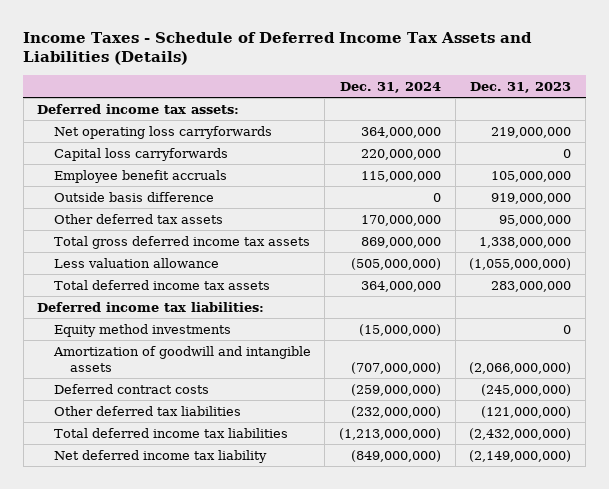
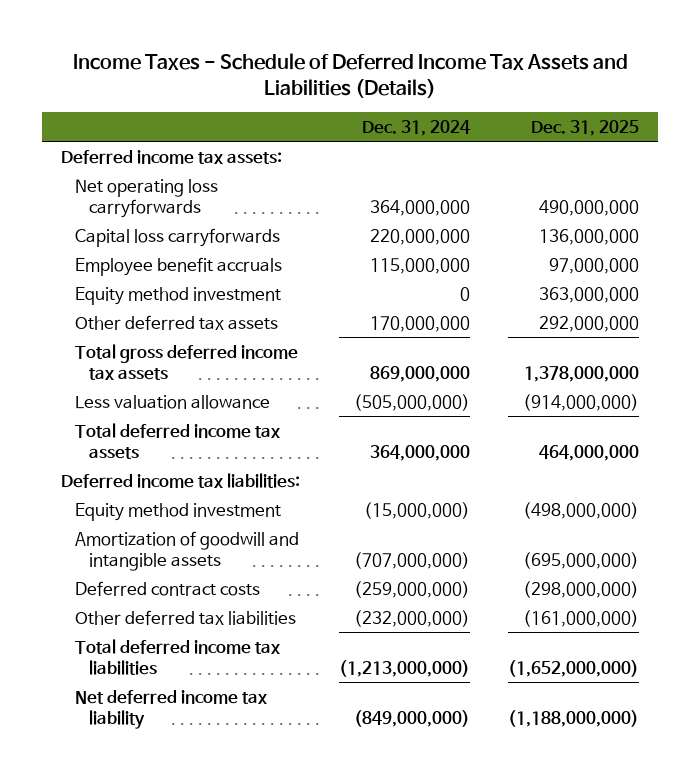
[470,81,572,93] Dec. 31, 2023 -> none
none -> [531,120,640,137] Dec. 31, 2025
[53,191,214,202] Outside basis difference -> none
none -> [75,286,282,305] Equity method investment
[53,323,231,337] Equity method investments -> [75,502,282,521] Equity method investment

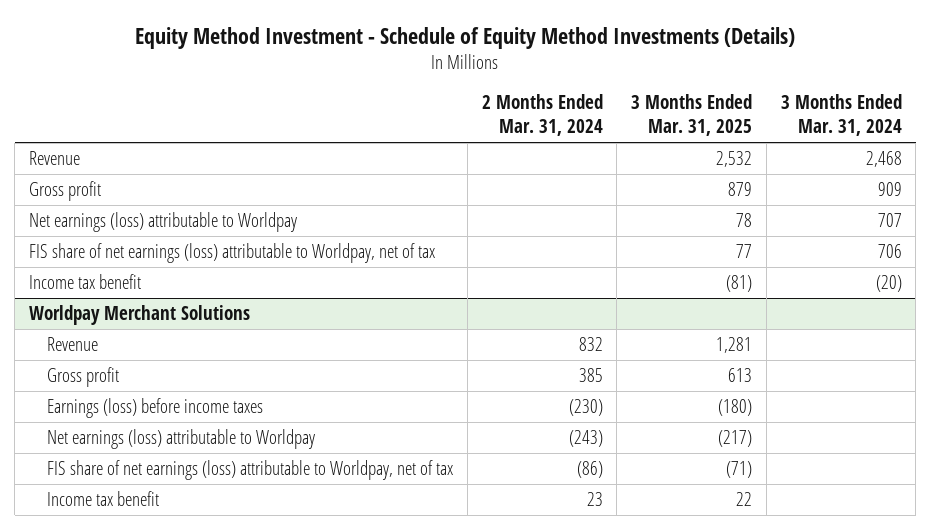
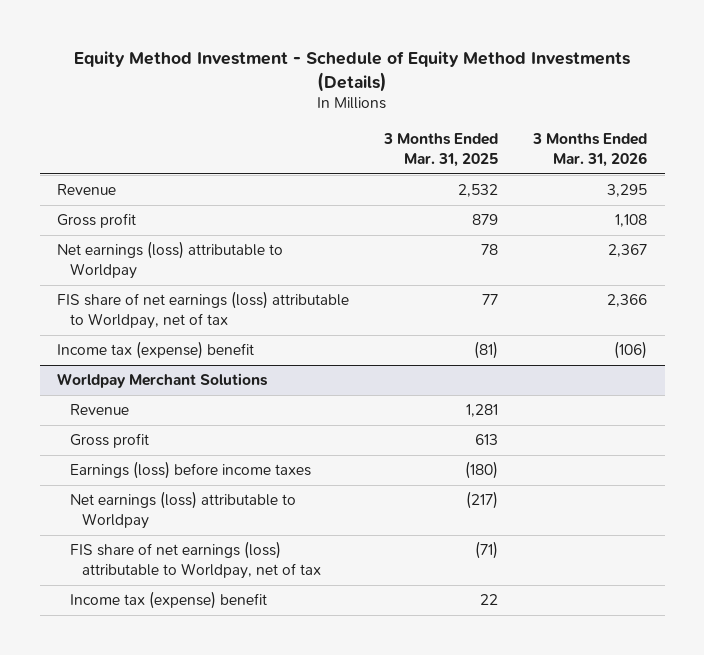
[481,94,603,137] 2 Months Ended Mar. 31, 2024 -> none
[780,94,902,137] 3 Months Ended Mar. 31, 2024 -> none
none -> [532,133,648,167] 3 Months Ended Mar. 31, 2026
[29,274,142,290] Income tax benefit -> [57,341,255,360] Income tax (expense) benefit
[47,491,160,507] Income tax benefit -> [69,591,267,610] Income tax (expense) benefit

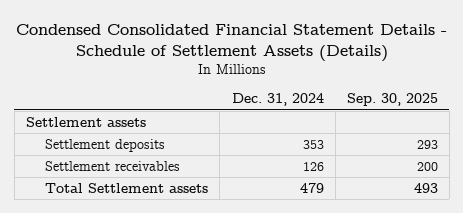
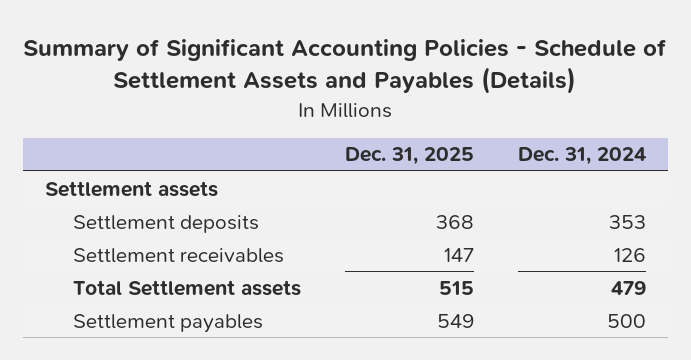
[15,24,447,63] Condensed Consolidated Financial Statement Details - Schedule of Settlement Assets (Details) -> [23,38,668,95] Summary of Significant Accounting Policies - Schedule of Settlement Assets and Payables (Details)
[346,93,438,107] Sep. 30, 2025 -> none
none -> [345,147,475,166] Dec. 31, 2025
none -> [73,313,264,333] Settlement payables

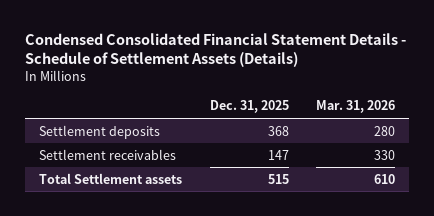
[23,38,668,95] Summary of Significant Accounting Policies - Schedule of Settlement Assets and Payables (Details) -> [25,32,407,68] Condensed Consolidated Financial Statement Details - Schedule of Settlement Assets (Details)
[518,147,647,166] Dec. 31, 2024 -> none
none -> [316,100,396,114] Mar. 31, 2026
[44,180,218,197] Settlement assets -> none
[73,313,264,333] Settlement payables -> none

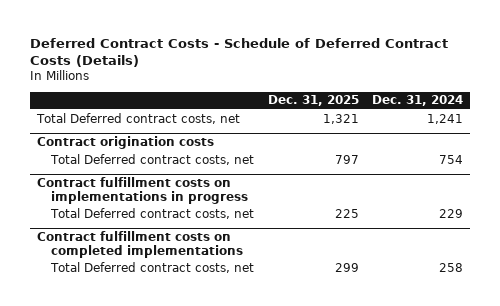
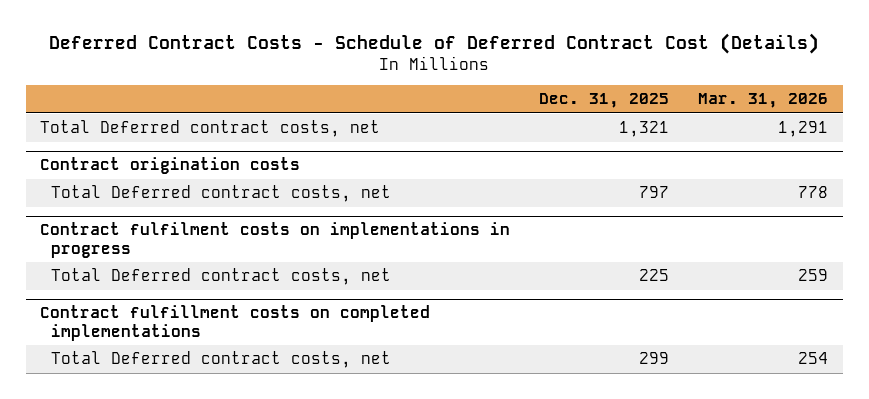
[30,37,449,68] Deferred Contract Costs - Schedule of Deferred Contract Costs (Details) -> [49,33,820,55] Deferred Contract Costs - Schedule of Deferred Contract Cost (Details)
[372,95,464,107] Dec. 31, 2024 -> none
none -> [698,93,829,109] Mar. 31, 2026
[36,177,249,204] Contract fulfillment costs on implementations in progress -> [40,222,511,258] Contract fulfilment costs on implementations in progress

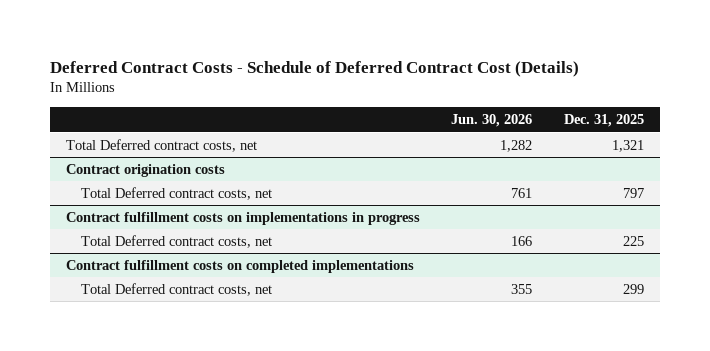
[698,93,829,109] Mar. 31, 2026 -> none
none -> [451,114,533,128] Jun. 30, 2026
[40,222,511,258] Contract fulfilment costs on implementations in progress -> [65,211,420,225] Contract fulfillment costs on implementations in progress

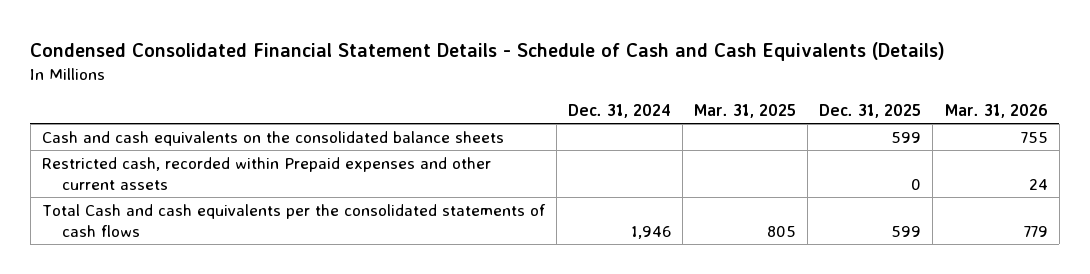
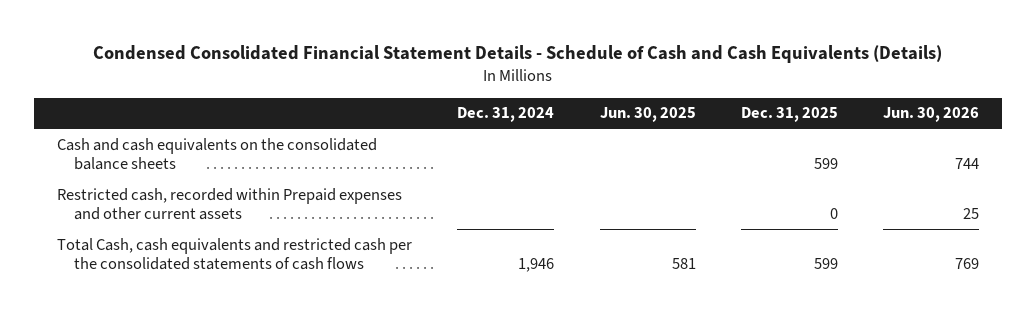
[694,104,797,119] Mar. 31, 2025 -> none
[944,104,1048,119] Mar. 31, 2026 -> none
none -> [599,107,696,123] Jun. 30, 2025
none -> [883,107,980,123] Jun. 30, 2026
[42,203,547,237] Total Cash and cash equivalents per the consolidated statements of cash flows -> [56,237,412,271] Total Cash, cash equivalents and restricted cash per the consolidated statements of cash flows

